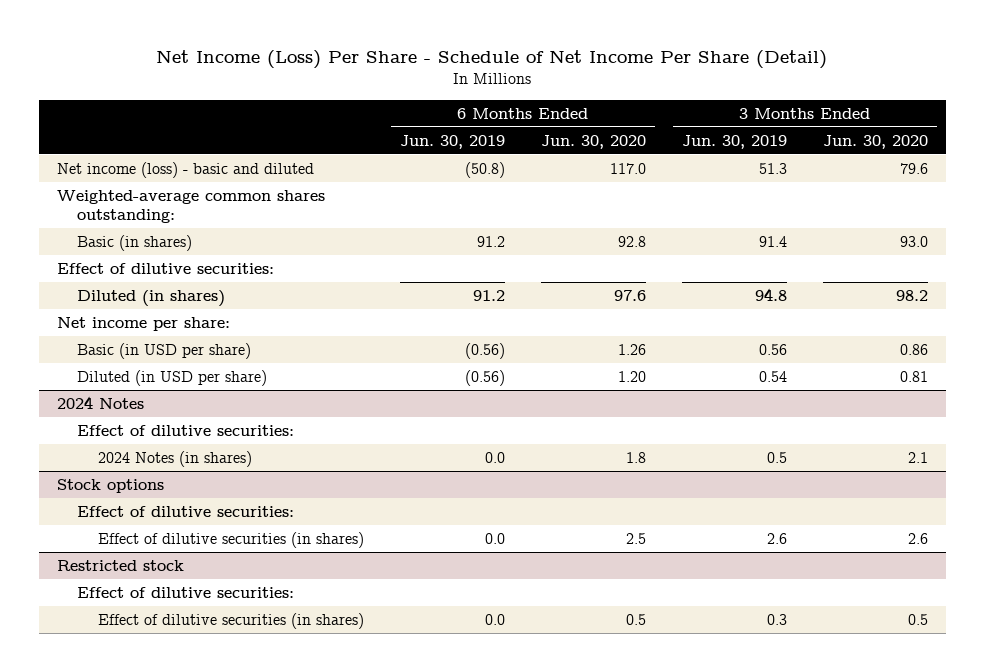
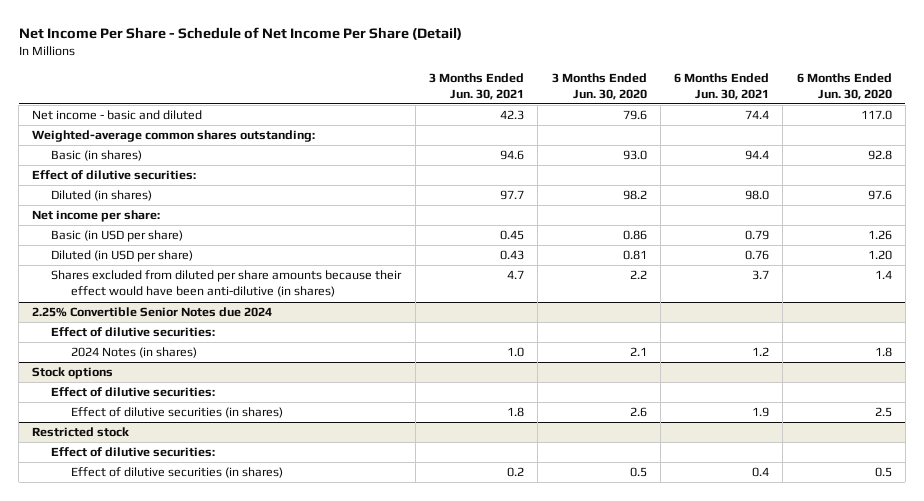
[156,49,828,69] Net Income (Loss) Per Share - Schedule of Net Income Per Share (Detail) -> [18,26,462,40] Net Income Per Share - Schedule of Net Income Per Share (Detail)
[400,134,506,149] Jun. 30, 2019 -> none
[682,134,788,149] Jun. 30, 2019 -> none
none -> [429,72,525,100] 3 Months Ended Jun. 30, 2021
none -> [674,72,770,100] 6 Months Ended Jun. 30, 2021
[56,161,314,178] Net income (loss) - basic and diluted -> [32,110,203,121] Net income - basic and diluted
[56,395,144,409] 2024 Notes -> none
none -> [51,270,403,298] Shares excluded from diluted per share amounts because their effect would have been anti-dilutive (in shares)
none -> [32,307,273,318] 2.25% Convertible Senior Notes due 2024

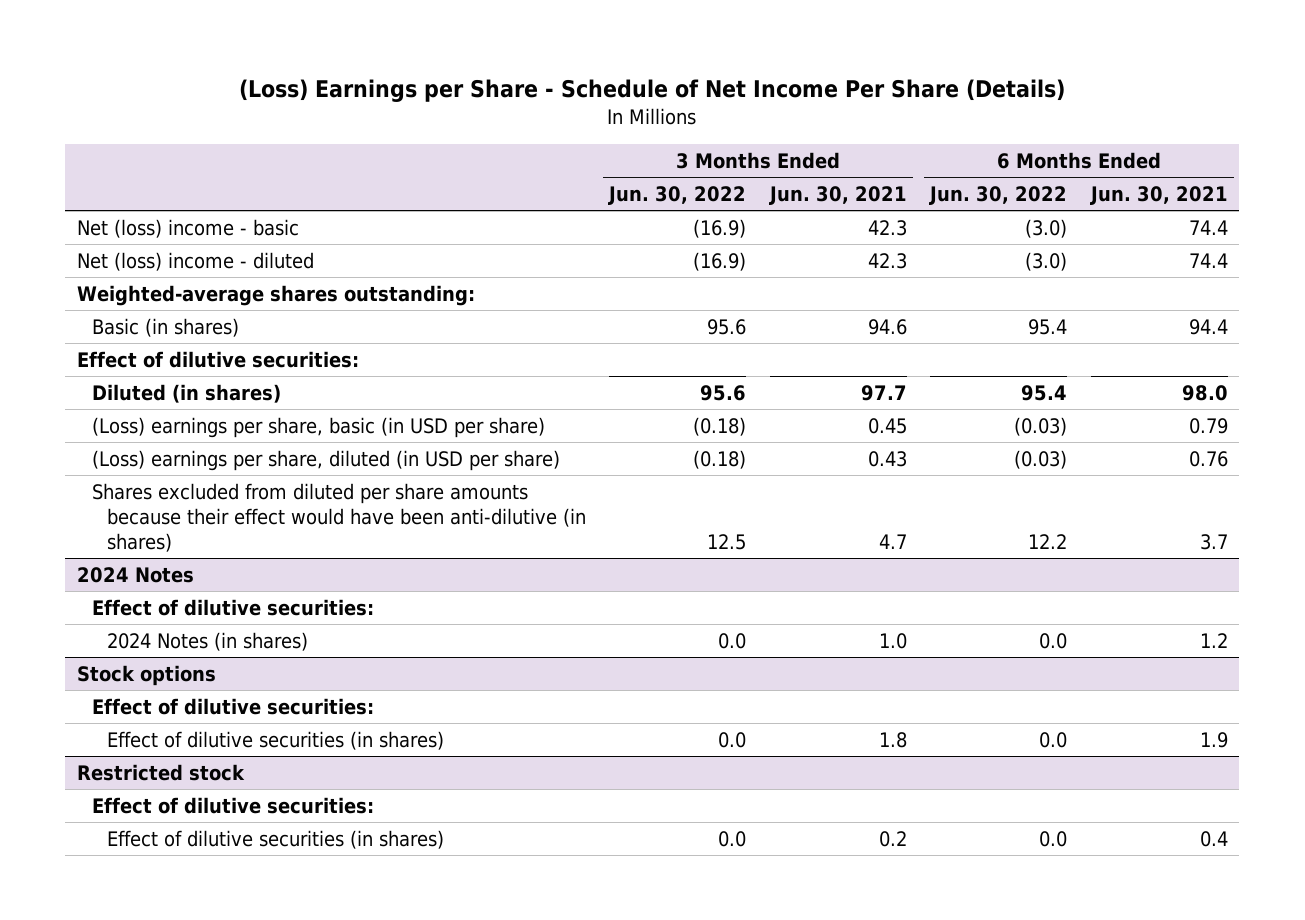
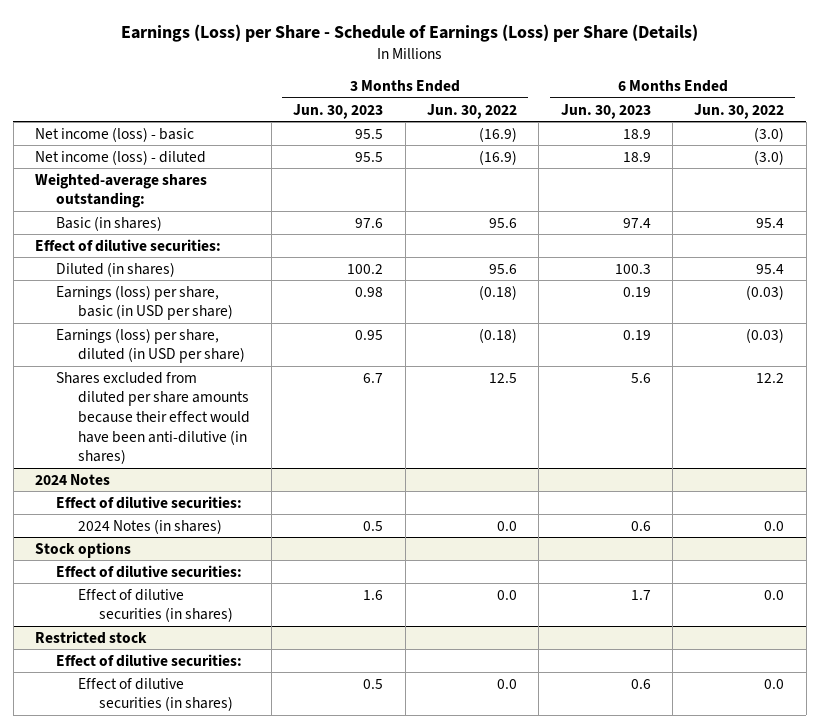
[239,78,1066,102] (Loss) Earnings per Share - Schedule of Net Income Per Share (Details) -> [120,23,698,42] Earnings (Loss) per Share - Schedule of Earnings (Loss) per Share (Details)
[768,185,907,205] Jun. 30, 2021 -> none
[1089,185,1228,205] Jun. 30, 2021 -> none
none -> [293,103,384,119] Jun. 30, 2023
none -> [560,103,651,119] Jun. 30, 2023
[77,218,300,238] Net (loss) income - basic -> [35,126,195,142] Net income (loss) - basic
[77,251,315,271] Net (loss) income - diluted -> [35,149,207,165] Net income (loss) - diluted
[92,416,546,438] (Loss) earnings per share, basic (in USD per share) -> [56,284,233,321] Earnings (loss) per share, basic (in USD per share)
[92,449,561,471] (Loss) earnings per share, diluted (in USD per share) -> [56,327,245,364] Earnings (loss) per share, diluted (in USD per share)

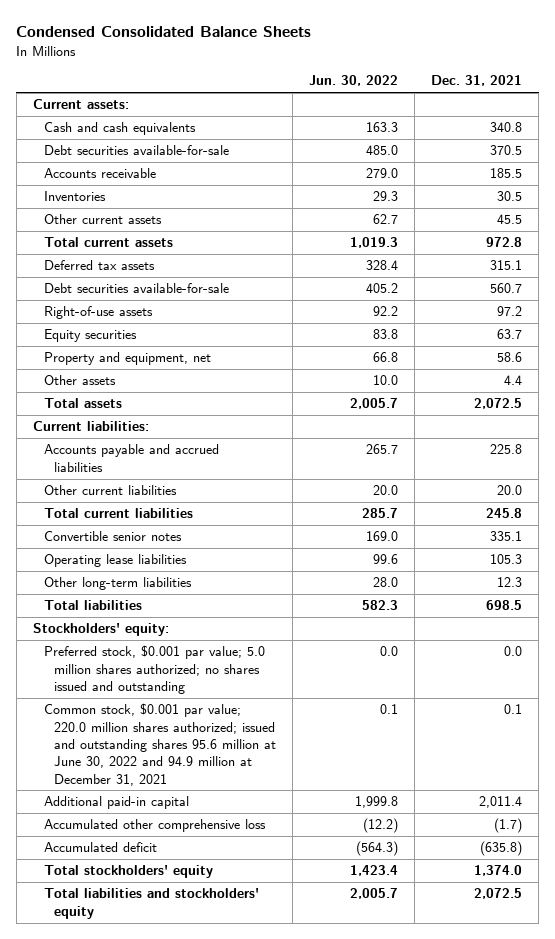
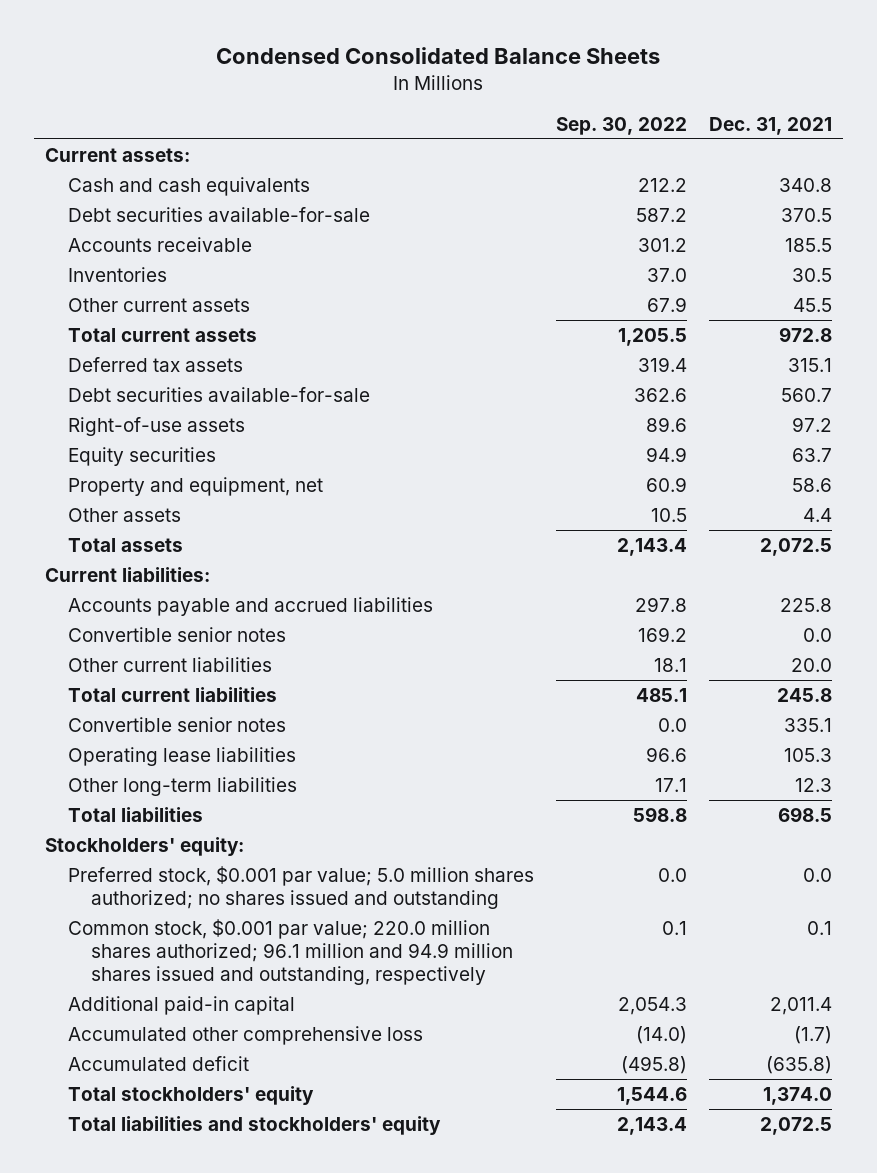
[309,75,399,87] Jun. 30, 2022 -> none
none -> [555,116,687,135] Sep. 30, 2022
none -> [68,626,287,642] Convertible senior notes
[43,703,277,786] Common stock, $0.001 par value; 220.0 million shares authorized; issued and outstanding shares 95.6 million at June 30, 2022 and 94.9 million at December 31, 2021 -> [68,918,514,985] Common stock, $0.001 par value; 220.0 million shares authorized; 96.1 million and 94.9 million shares issued and outstanding, respectively

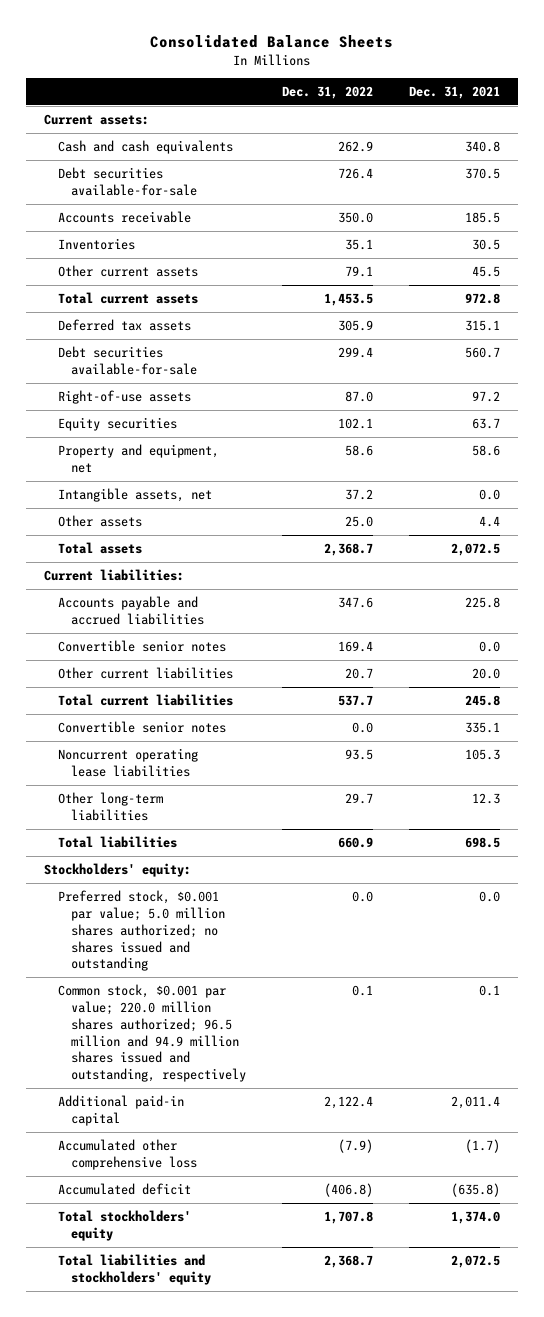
[216,46,661,64] Condensed Consolidated Balance Sheets -> [150,34,394,48] Consolidated Balance Sheets
[555,116,687,135] Sep. 30, 2022 -> none
none -> [281,85,373,99] Dec. 31, 2022
none -> [57,488,212,503] Intangible assets, net
[68,746,297,766] Operating lease liabilities -> [57,748,198,777] Noncurrent operating lease liabilities
[68,918,514,985] Common stock, $0.001 par value; 220.0 million shares authorized; 96.1 million and 94.9 million shares issued and outstanding, respectively -> [57,984,246,1083] Common stock, $0.001 par value; 220.0 million shares authorized; 96.5 million and 94.9 million shares issued and outstanding, respectively

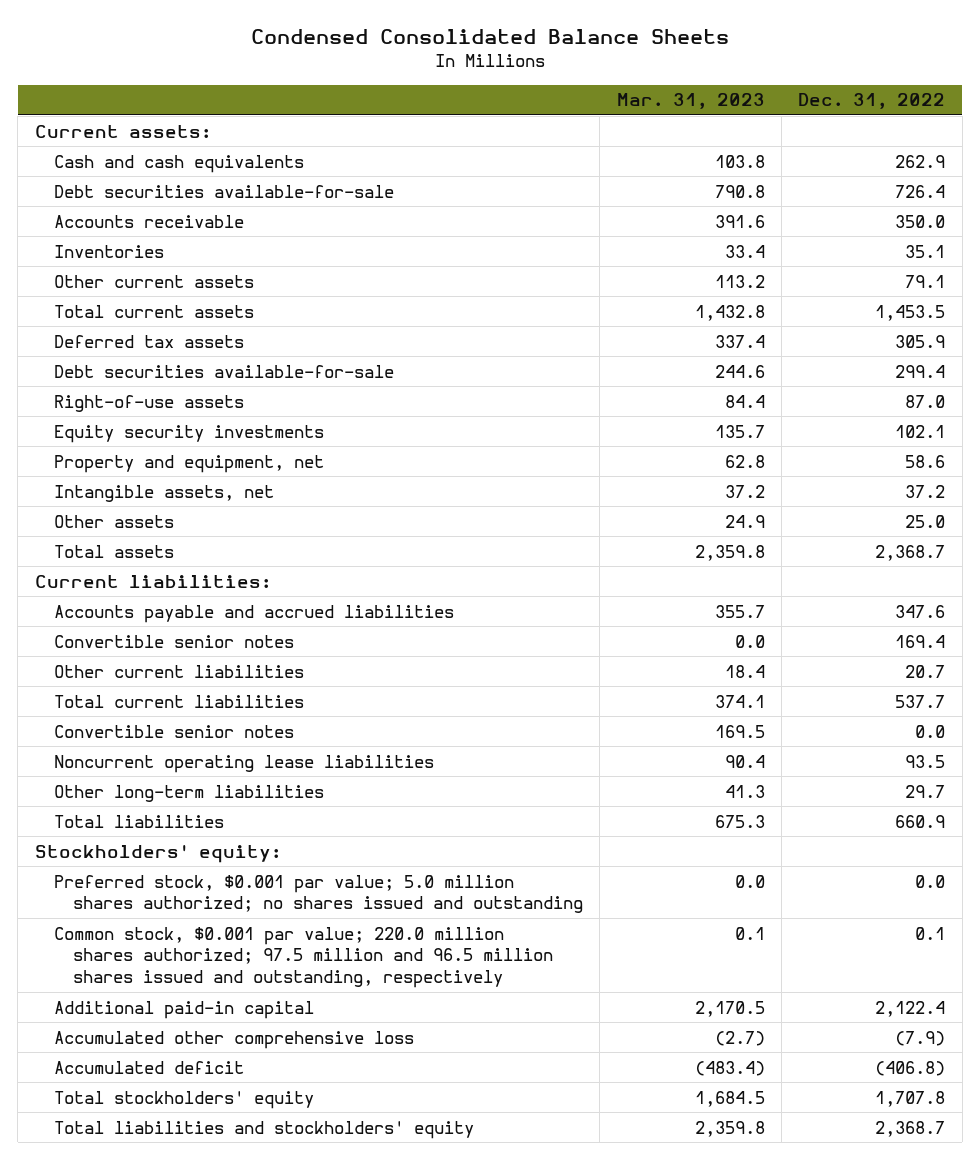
[150,34,394,48] Consolidated Balance Sheets -> [251,29,730,45] Condensed Consolidated Balance Sheets
[408,85,500,99] Dec. 31, 2021 -> none
none -> [616,93,765,110] Mar. 31, 2023
[57,417,177,432] Equity securities -> [53,424,324,443] Equity security investments
[57,984,246,1083] Common stock, $0.001 par value; 220.0 million shares authorized; 96.5 million and 94.9 million shares issued and outstanding, respectively -> [53,926,553,989] Common stock, $0.001 par value; 220.0 million shares authorized; 97.5 million and 96.5 million shares issued and outstanding, respectively

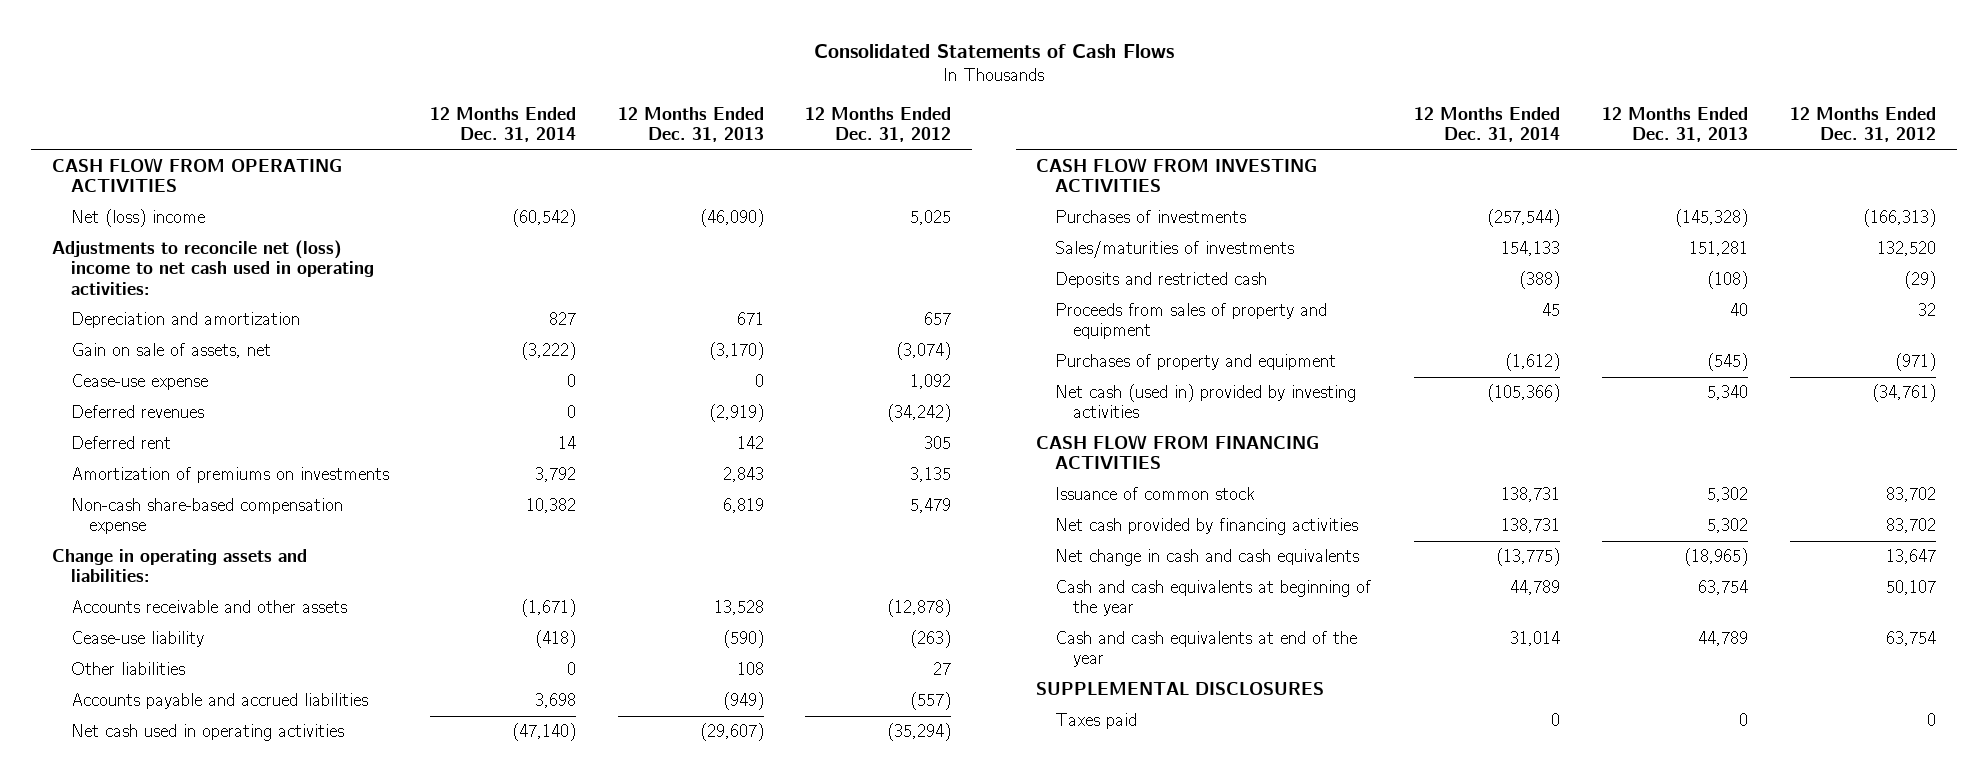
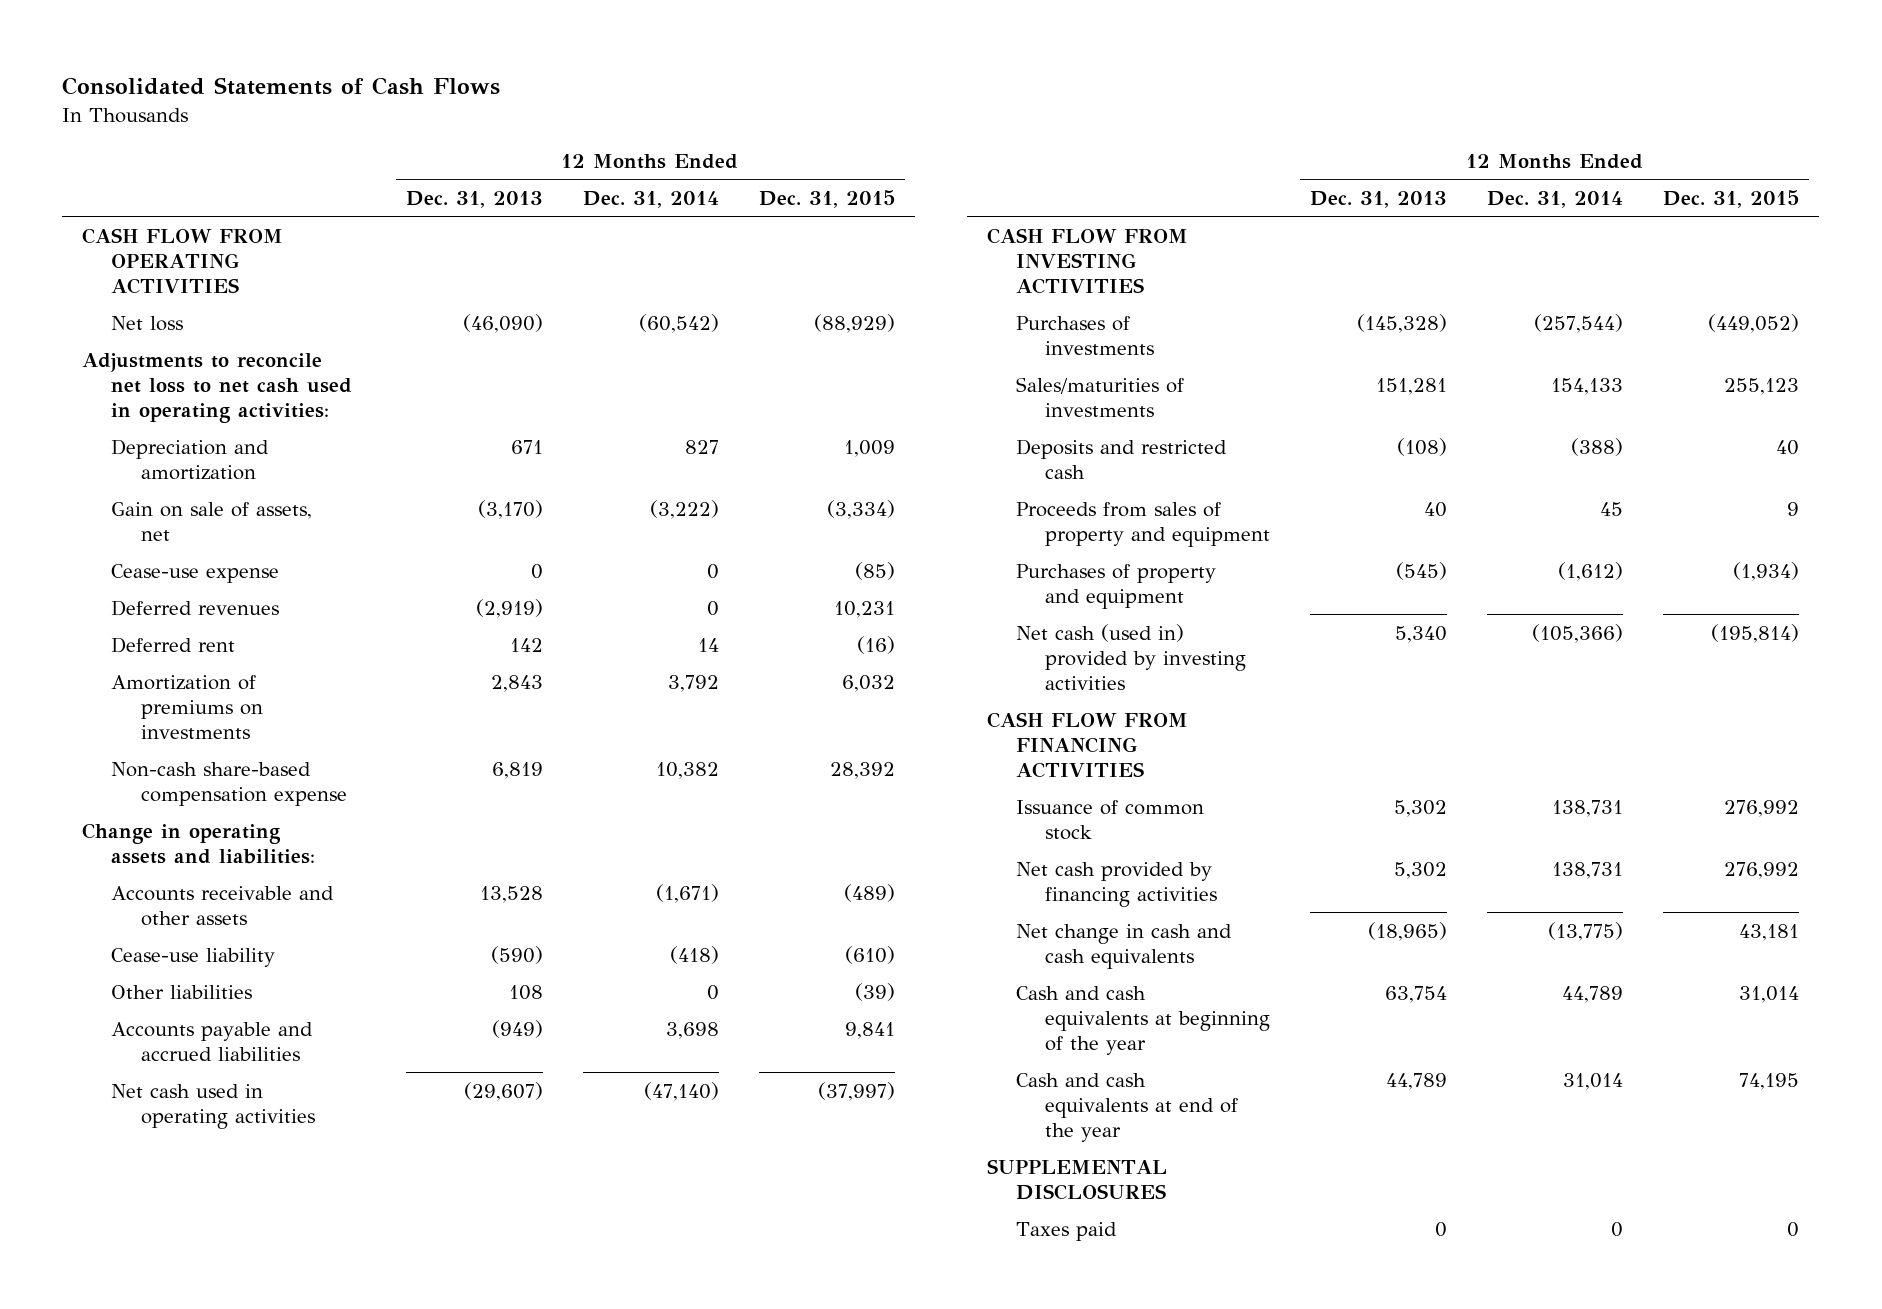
[805,107,952,143] 12 Months Ended Dec. 31, 2012 -> none
none -> [758,190,895,209] Dec. 31, 2015
[70,209,205,228] Net (loss) income -> [111,315,184,331] Net loss
[52,240,374,295] Adjustments to reconcile net (loss) income to net cash used in operating activities: -> [82,352,353,424] Adjustments to reconcile net loss to net cash used in operating activities:

